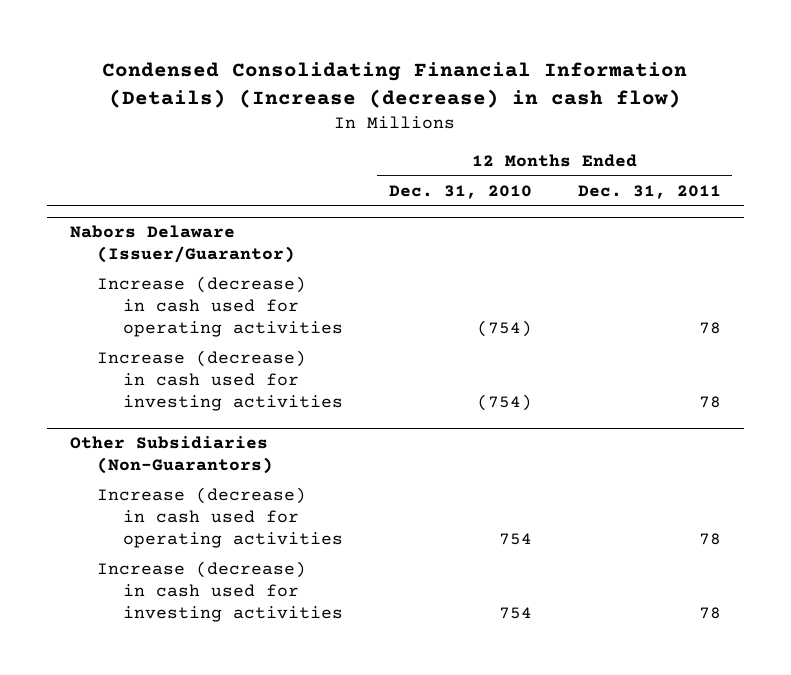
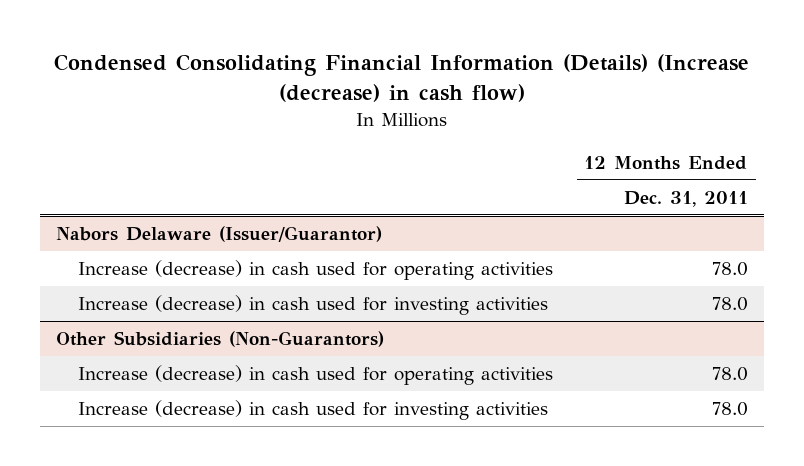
[388,184,532,199] Dec. 31, 2010 -> none
[698,322,721,335] 78 -> [711,262,748,277] 78.0
[698,396,721,409] 78 -> [711,297,748,312] 78.0
[698,533,721,546] 78 -> [711,367,748,382] 78.0
[698,607,721,620] 78 -> [711,402,748,417] 78.0

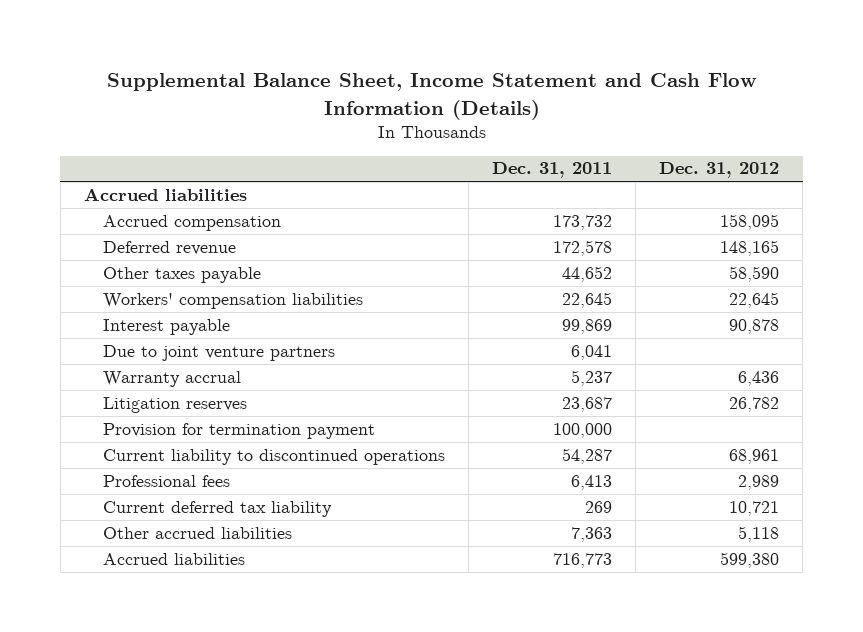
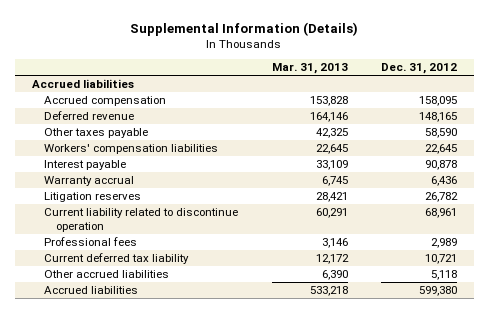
[106,73,757,120] Supplemental Balance Sheet, Income Statement and Cash Flow Information (Details) -> [130,21,359,36] Supplemental Information (Details)
[492,162,613,179] Dec. 31, 2011 -> none
none -> [271,63,348,75] Mar. 31, 2013
[103,344,336,361] Due to joint venture partners -> none
[103,422,376,439] Provision for termination payment -> none
[103,448,446,465] Current liability to discontinued operations -> [43,208,238,232] Current liability related to discontinue operation

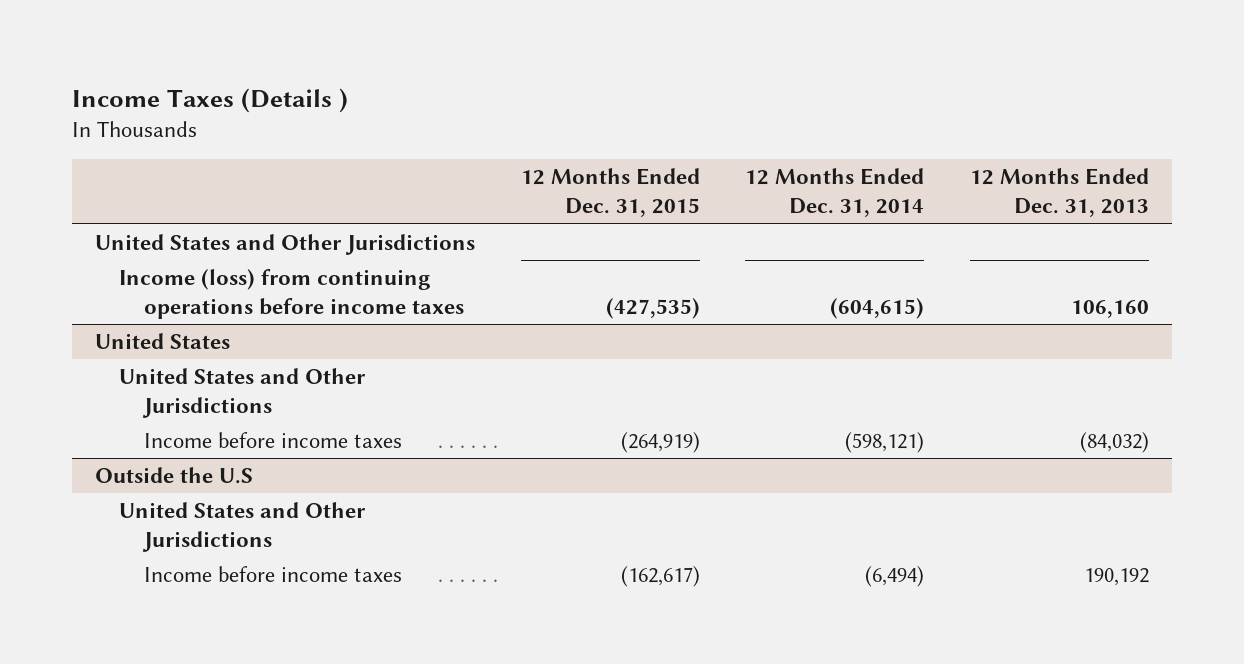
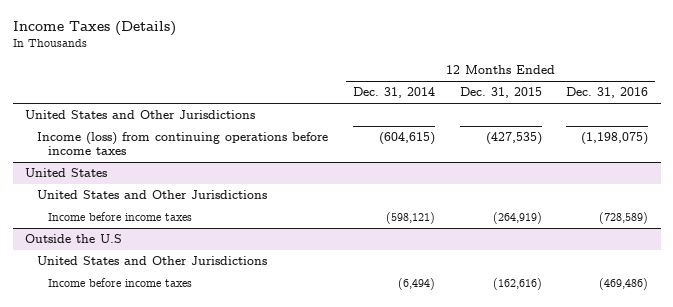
[71,87,348,113] Income Taxes (Details ) -> [12,21,176,37] Income Taxes (Details)
[970,168,1150,218] 12 Months Ended Dec. 31, 2013 -> none
none -> [566,87,649,99] Dec. 31, 2016
[620,565,700,587] (162,617) -> [492,278,542,291] (162,616)

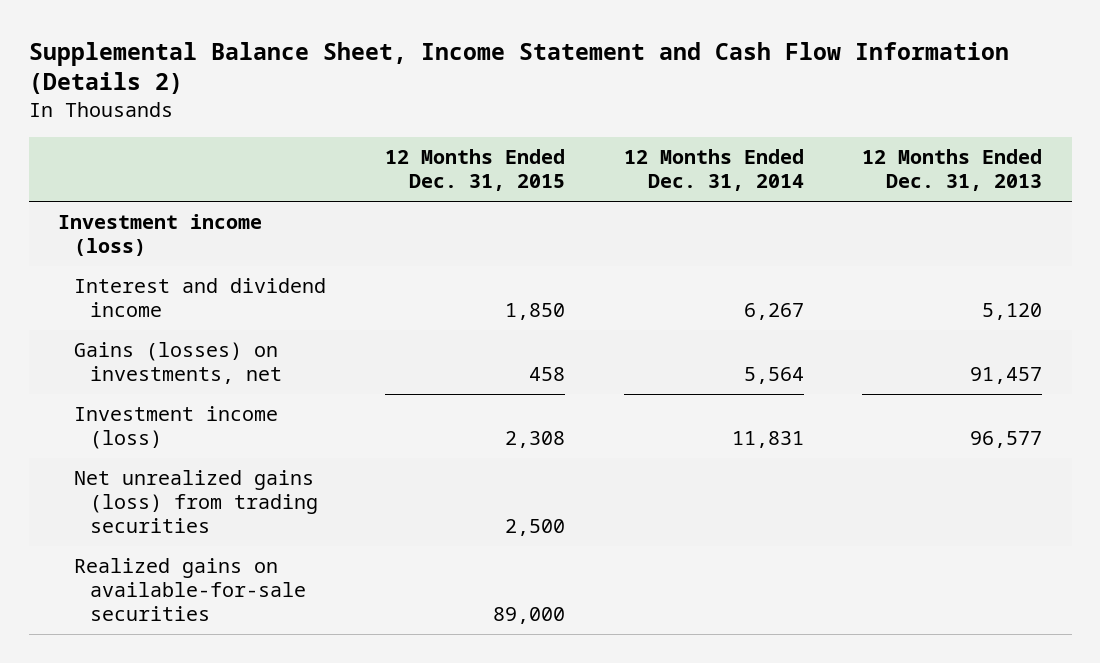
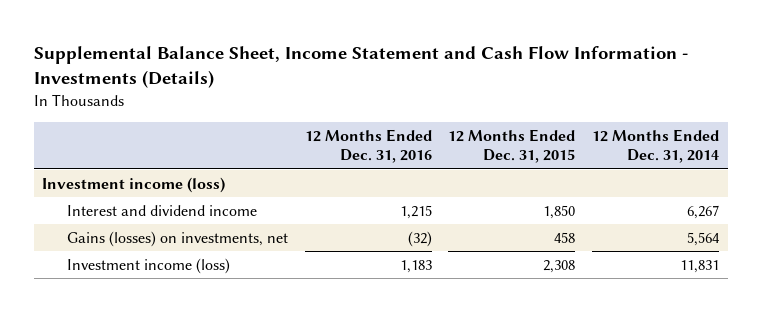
[28,41,1009,95] Supplemental Balance Sheet, Income Statement and Cash Flow Information (Details 2) -> [33,45,688,88] Supplemental Balance Sheet, Income Statement and Cash Flow Information - Investments (Details)
[862,149,1043,192] 12 Months Ended Dec. 31, 2013 -> none
none -> [304,128,432,164] 12 Months Ended Dec. 31, 2016
[74,470,319,534] Net unrealized gains (loss) from trading securities -> none
[74,558,307,622] Realized gains on available-for-sale securities -> none

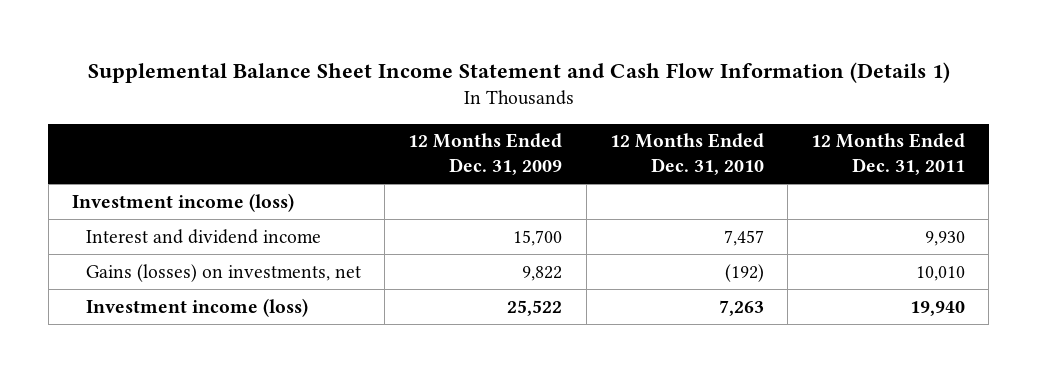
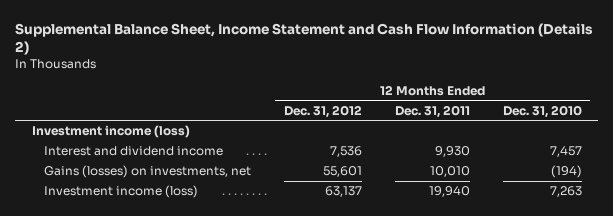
[87,62,950,84] Supplemental Balance Sheet Income Statement and Cash Flow Information (Details 1) -> [15,22,594,56] Supplemental Balance Sheet, Income Statement and Cash Flow Information (Details 2)
[408,133,563,176] 12 Months Ended Dec. 31, 2009 -> none
none -> [283,104,362,118] Dec. 31, 2012
[724,263,764,282] (192) -> [550,165,582,179] (194)

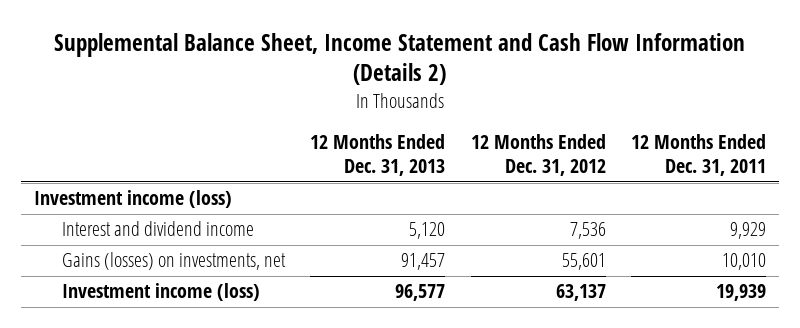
[502,104,582,118] Dec. 31, 2010 -> none
none -> [310,134,446,176] 12 Months Ended Dec. 31, 2013
[434,146,470,158] 9,930 -> [730,222,767,240] 9,929
[428,186,470,198] 19,940 -> [716,284,767,302] 19,939

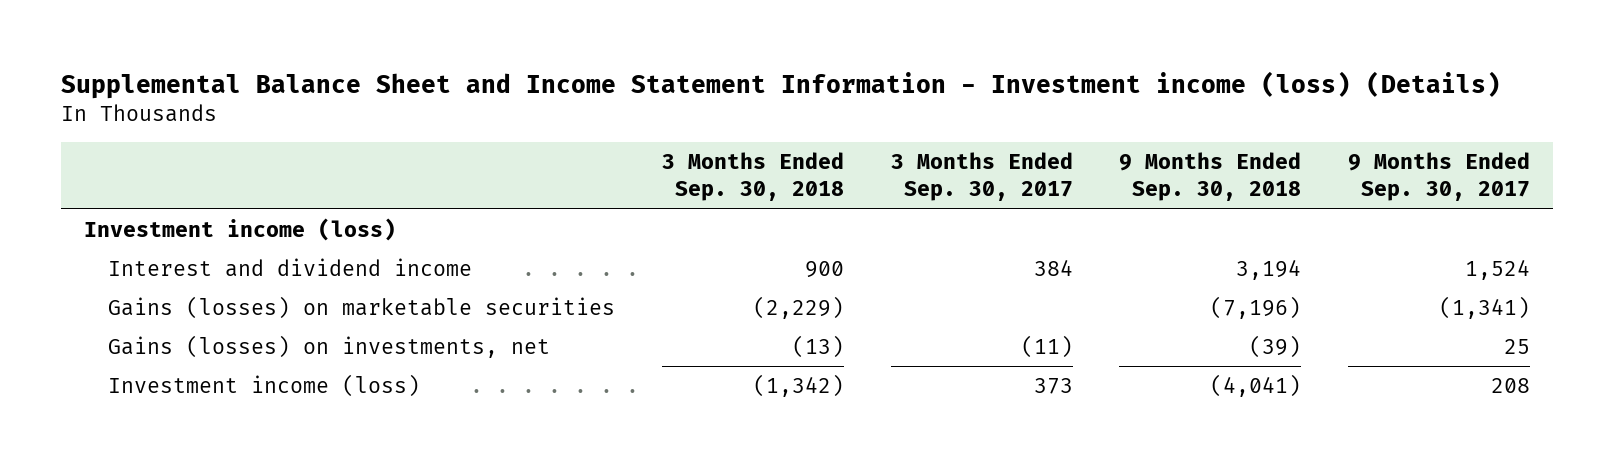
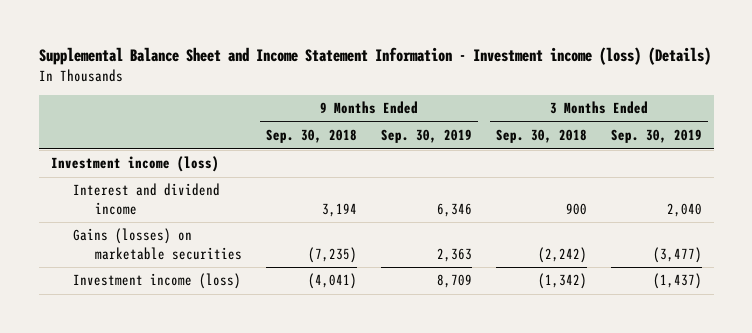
[890,152,1073,202] 3 Months Ended Sep. 30, 2017 -> none
[1347,152,1530,202] 9 Months Ended Sep. 30, 2017 -> none
none -> [380,129,472,144] Sep. 30, 2019
none -> [610,129,702,144] Sep. 30, 2019
[108,335,551,359] Gains (losses) on investments, net -> none
[753,296,845,320] (2,229) -> [537,246,587,263] (2,242)
[1210,296,1302,320] (7,196) -> [308,246,358,263] (7,235)

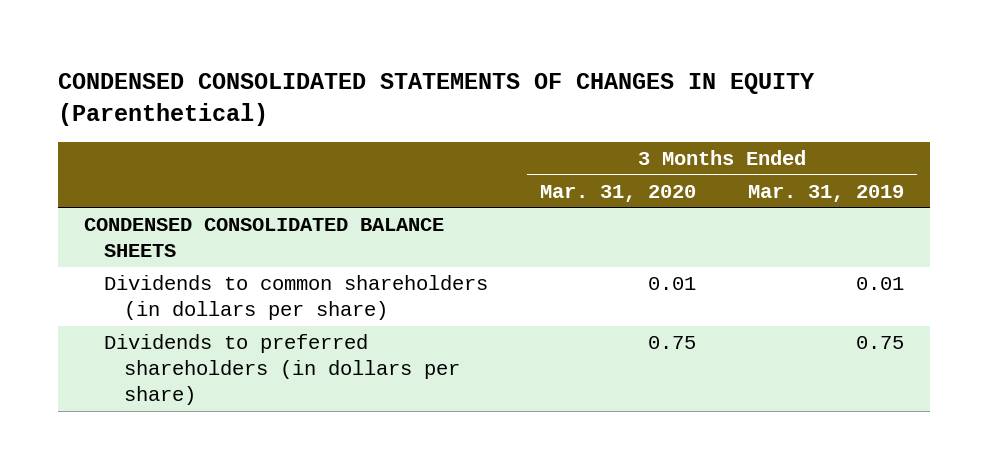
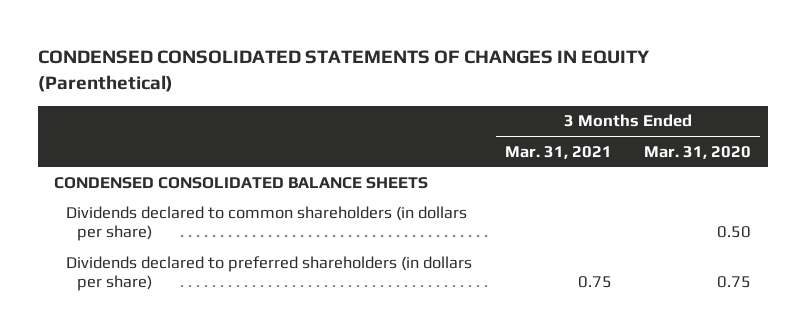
[748,184,905,202] Mar. 31, 2019 -> none
none -> [504,145,612,159] Mar. 31, 2021
[103,275,488,321] Dividends to common shareholders (in dollars per share) -> [65,205,467,241] Dividends declared to common shareholders (in dollars per share)
[648,277,697,291] 0.01 -> [717,225,752,238] 0.50
[103,334,461,406] Dividends to preferred shareholders (in dollars per share) -> [65,255,472,291] Dividends declared to preferred shareholders (in dollars per share)

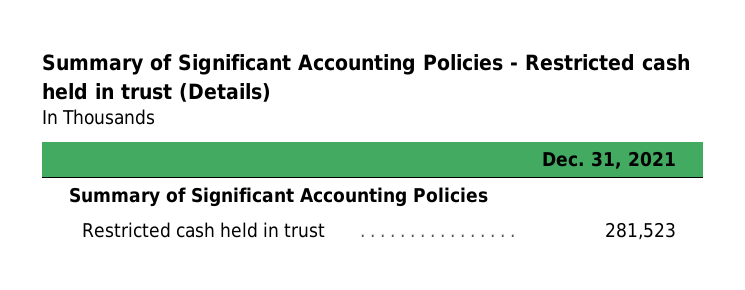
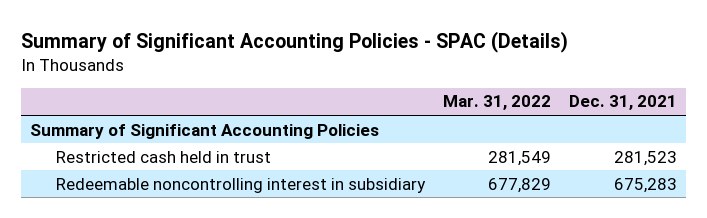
[41,54,690,102] Summary of Significant Accounting Policies - Restricted cash held in trust (Details) -> [21,30,569,53] Summary of Significant Accounting Policies - SPAC (Details)
none -> [442,95,551,111] Mar. 31, 2022
none -> [56,177,427,193] Redeemable noncontrolling interest in subsidiary

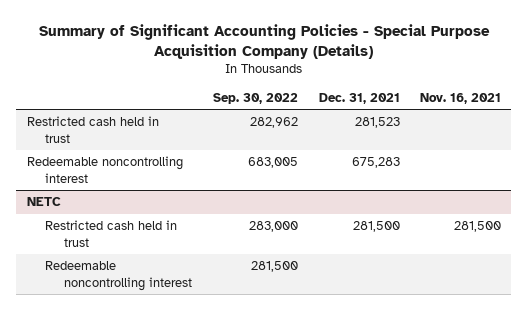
[21,30,569,53] Summary of Significant Accounting Policies - SPAC (Details) -> [38,23,490,59] Summary of Significant Accounting Policies - Special Purpose Acquisition Company (Details)
[442,95,551,111] Mar. 31, 2022 -> none
none -> [212,92,298,104] Sep. 30, 2022
none -> [420,92,502,104] Nov. 16, 2021
[30,123,380,139] Summary of Significant Accounting Policies -> none
[56,177,427,193] Redeemable noncontrolling interest in subsidiary -> [26,156,183,183] Redeemable noncontrolling interest
none -> [26,197,61,207] NETC
none -> [45,220,178,247] Restricted cash held in trust
none -> [45,261,193,291] Redeemable noncontrolling interest

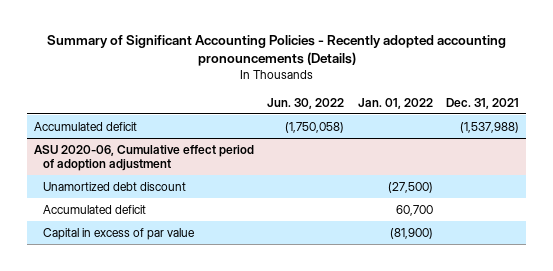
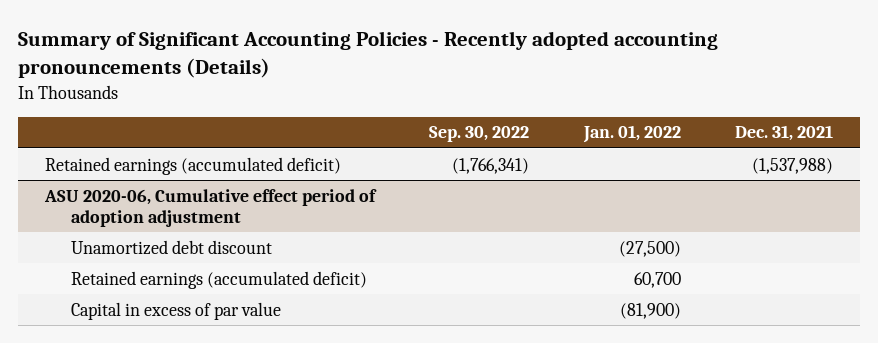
[267,97,345,109] Jun. 30, 2022 -> none
none -> [429,126,530,143] Sep. 30, 2022
[33,121,137,131] Accumulated deficit -> [45,156,342,175] Retained earnings (accumulated deficit)
[42,204,146,214] Accumulated deficit -> [71,270,368,289] Retained earnings (accumulated deficit)

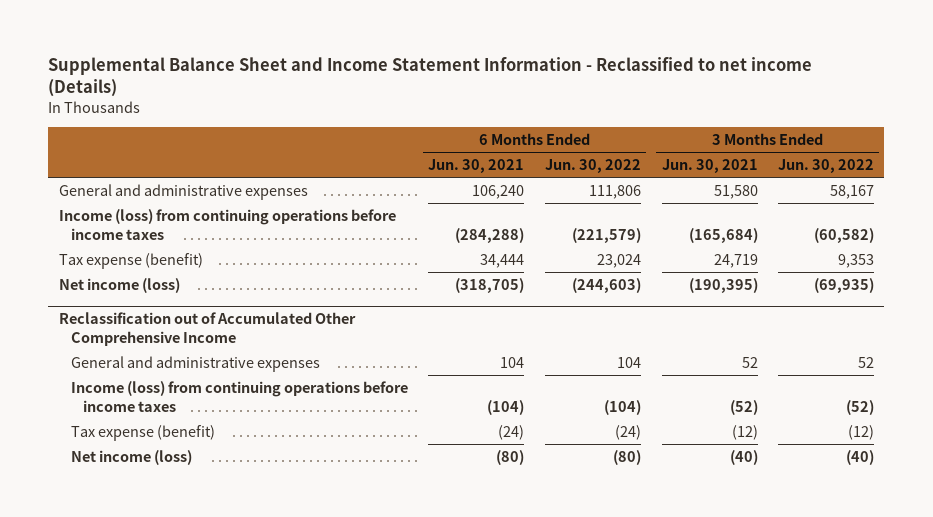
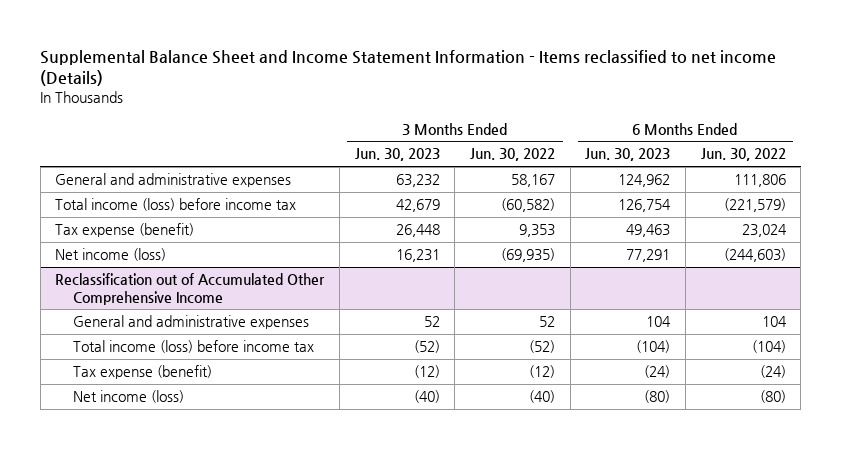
[48,56,813,98] Supplemental Balance Sheet and Income Statement Information - Reclassified to net income (Details) -> [40,49,777,87] Supplemental Balance Sheet and Income Statement Information - Items reclassified to net income (Details)
[428,158,525,173] Jun. 30, 2021 -> none
[661,158,758,173] Jun. 30, 2021 -> none
none -> [354,148,440,162] Jun. 30, 2023
none -> [585,148,671,162] Jun. 30, 2023
[58,208,396,240] Income (loss) from continuing operations before income taxes -> [55,198,297,212] Total income (loss) before income tax
[70,380,408,412] Income (loss) from continuing operations before income taxes -> [72,340,314,354] Total income (loss) before income tax

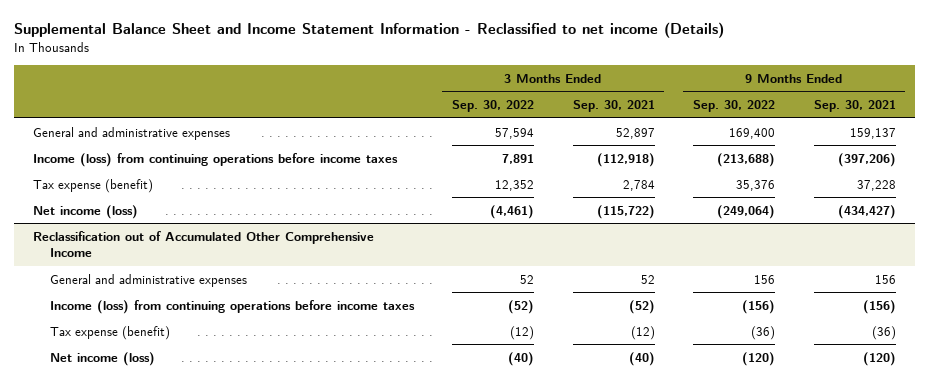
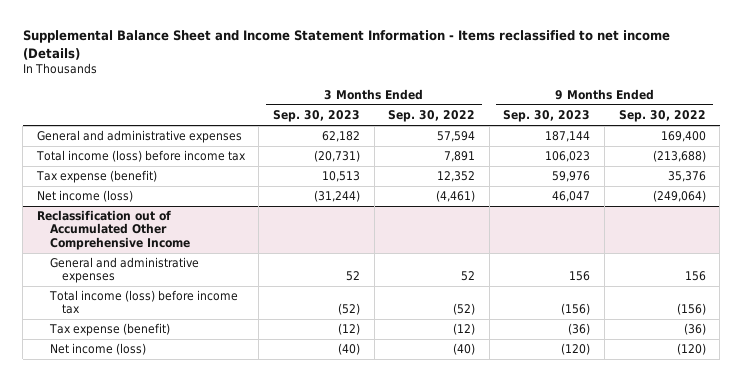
[14,22,725,39] Supplemental Balance Sheet and Income Statement Information - Reclassified to net income (Details) -> [22,30,670,60] Supplemental Balance Sheet and Income Statement Information - Items reclassified to net income (Details)
[572,100,655,113] Sep. 30, 2021 -> none
[813,100,896,113] Sep. 30, 2021 -> none
none -> [272,110,360,123] Sep. 30, 2023
none -> [503,110,591,123] Sep. 30, 2023
[33,152,399,167] Income (loss) from continuing operations before income taxes -> [35,150,246,163] Total income (loss) before income tax
[49,299,415,314] Income (loss) from continuing operations before income taxes -> [48,290,238,315] Total income (loss) before income tax

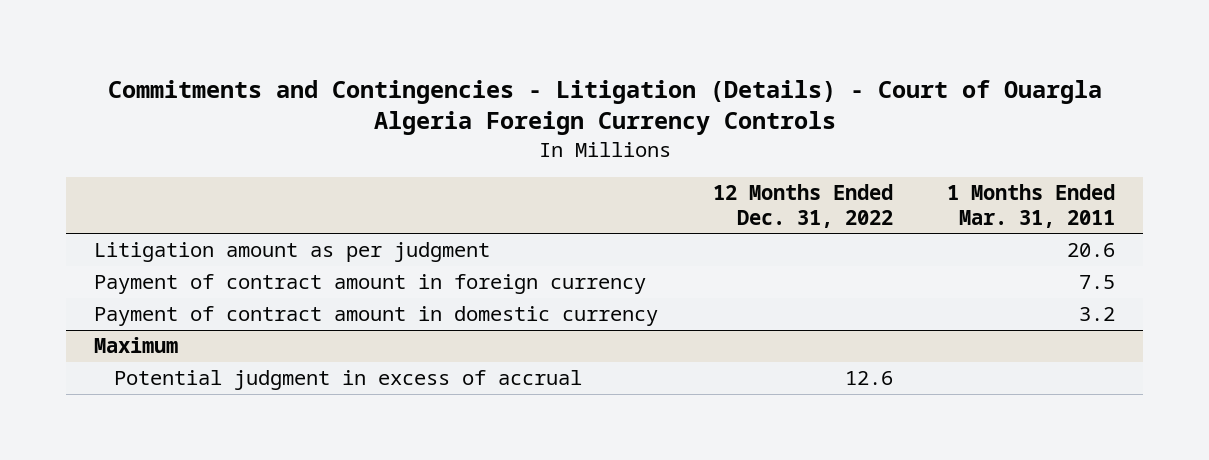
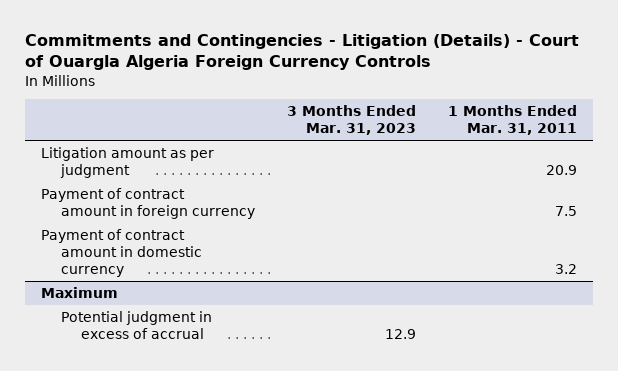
[712,184,893,228] 12 Months Ended Dec. 31, 2022 -> none
none -> [287,104,417,136] 3 Months Ended Mar. 31, 2023
[1067,243,1116,258] 20.6 -> [546,164,578,175] 20.9

